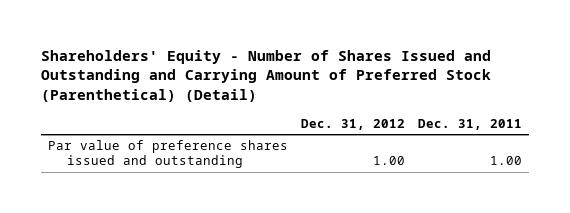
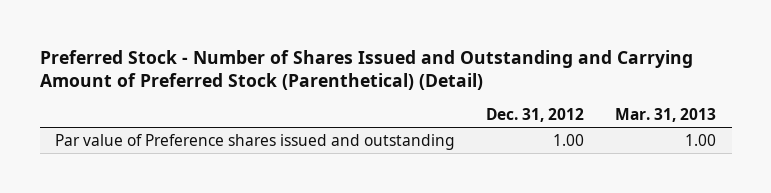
[41,49,492,102] Shareholders' Equity - Number of Shares Issued and Outstanding and Carrying Amount of Preferred Stock (Parenthetical) (Detail) -> [39,49,693,91] Preferred Stock - Number of Shares Issued and Outstanding and Carrying Amount of Preferred Stock (Parenthetical) (Detail)
[418,118,523,130] Dec. 31, 2011 -> none
none -> [615,108,717,123] Mar. 31, 2013
[47,140,288,169] Par value of preference shares issued and outstanding -> [55,133,456,150] Par value of Preference shares issued and outstanding

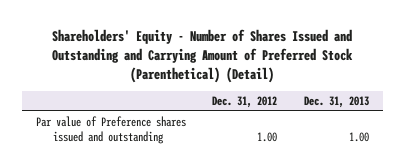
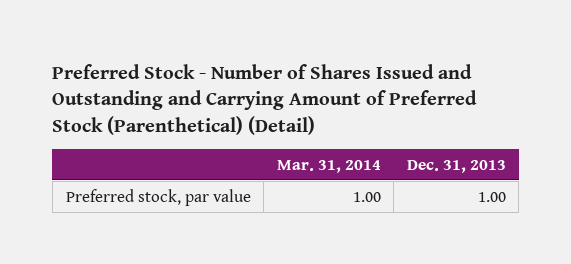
[52,28,354,83] Shareholders' Equity - Number of Shares Issued and Outstanding and Carrying Amount of Preferred Stock (Parenthetical) (Detail) -> [52,63,478,135] Preferred Stock - Number of Shares Issued and Outstanding and Carrying Amount of Preferred Stock (Parenthetical) (Detail)
[212,96,278,109] Dec. 31, 2012 -> none
none -> [276,159,381,173] Mar. 31, 2014
[35,116,186,144] Par value of Preference shares issued and outstanding -> [65,188,251,206] Preferred stock, par value

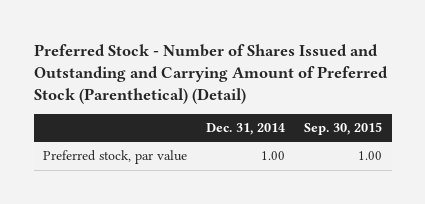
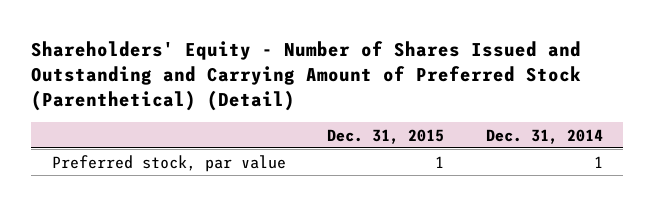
[33,43,388,104] Preferred Stock - Number of Shares Issued and Outstanding and Carrying Amount of Preferred Stock (Parenthetical) (Detail) -> [31,41,582,112] Shareholders' Equity - Number of Shares Issued and Outstanding and Carrying Amount of Preferred Stock (Parenthetical) (Detail)
[304,122,383,136] Sep. 30, 2015 -> none
none -> [327,128,445,144] Dec. 31, 2015
[261,151,286,161] 1.00 -> [593,155,603,168] 1

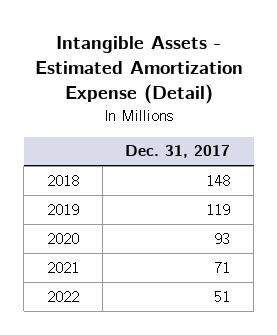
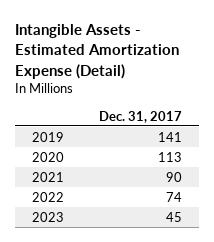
[46,174,79,186] 2018 -> none
[206,203,231,215] 119 -> [157,131,182,142] 141
[214,232,231,244] 93 -> [157,151,182,162] 113
[214,261,231,273] 71 -> [165,171,182,182] 90
[214,290,231,302] 51 -> [165,191,182,202] 74
none -> [32,211,65,222] 2023

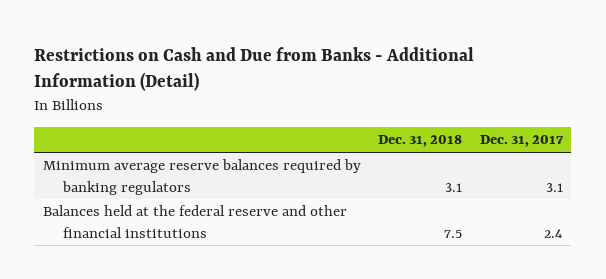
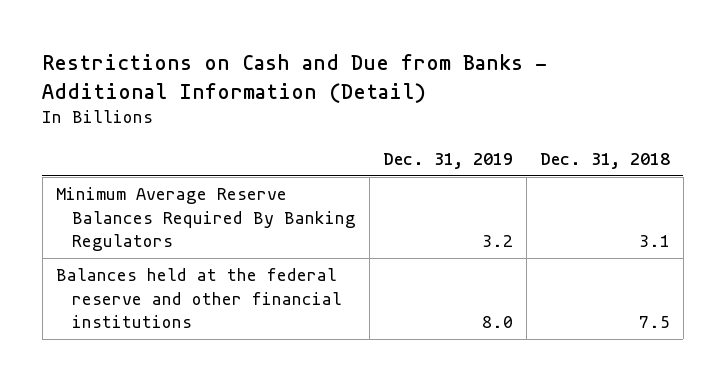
[479,135,564,148] Dec. 31, 2017 -> none
none -> [382,152,513,169] Dec. 31, 2019
[43,159,362,195] Minimum average reserve balances required by banking regulators -> [55,187,357,252] Minimum Average Reserve Balances Required By Banking Regulators

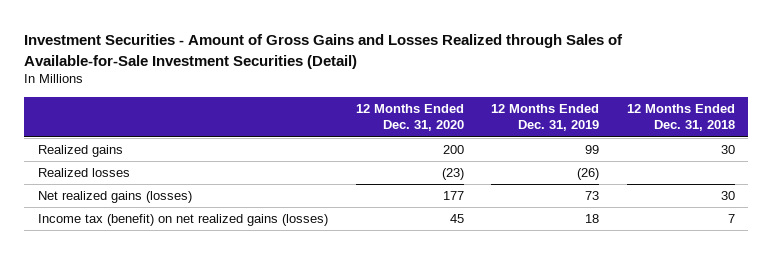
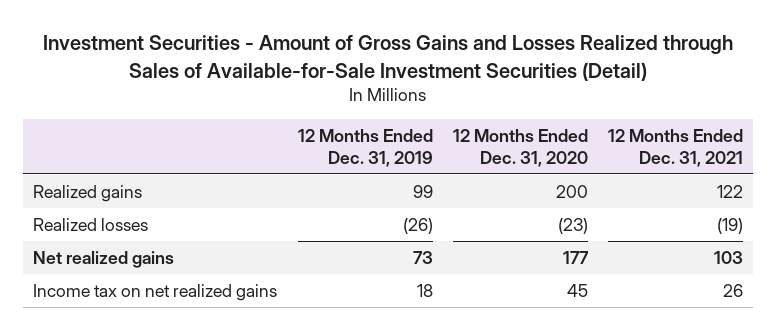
[626,103,735,132] 12 Months Ended Dec. 31, 2018 -> none
none -> [607,128,743,167] 12 Months Ended Dec. 31, 2021
[38,191,193,204] Net realized gains (losses) -> [33,250,175,268] Net realized gains
[38,214,329,227] Income tax (benefit) on net realized gains (losses) -> [33,283,278,301] Income tax on net realized gains

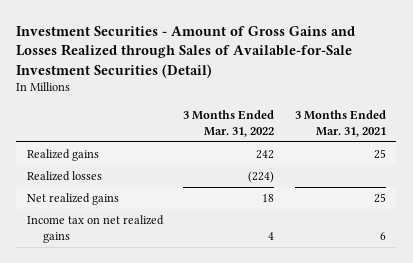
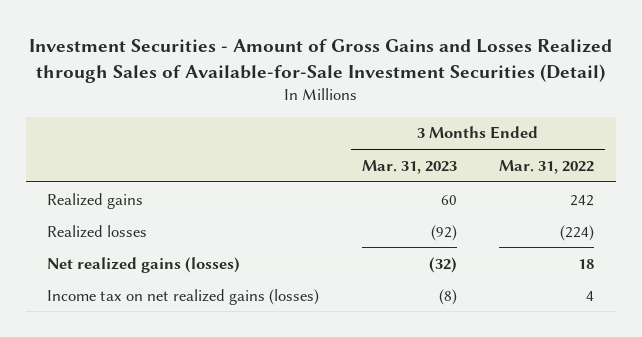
[295,110,387,137] 3 Months Ended Mar. 31, 2021 -> none
none -> [361,159,457,174] Mar. 31, 2023
[26,193,119,206] Net realized gains -> [47,256,241,273] Net realized gains (losses)
[26,215,164,243] Income tax on net realized gains -> [47,288,320,305] Income tax on net realized gains (losses)

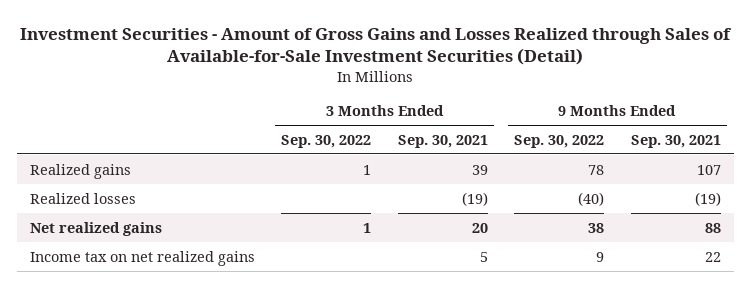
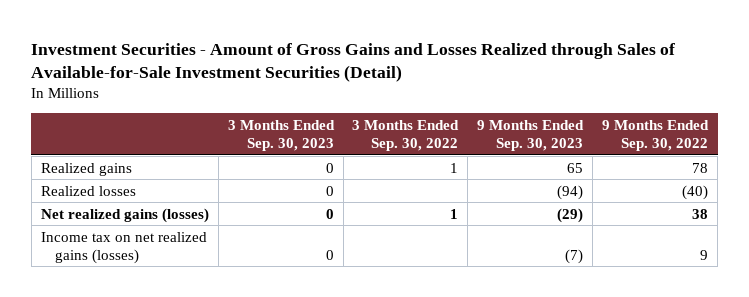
[397,134,488,148] Sep. 30, 2021 -> none
[630,134,721,148] Sep. 30, 2021 -> none
none -> [227,119,335,151] 3 Months Ended Sep. 30, 2023
none -> [477,119,585,151] 9 Months Ended Sep. 30, 2023
[30,221,163,236] Net realized gains -> [40,207,209,223] Net realized gains (losses)
[30,250,256,266] Income tax on net realized gains -> [40,231,207,264] Income tax on net realized gains (losses)

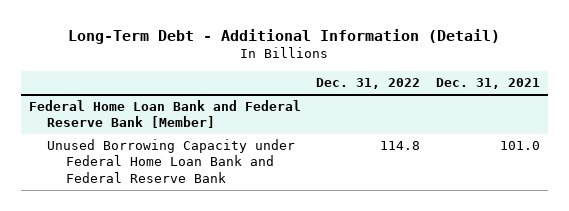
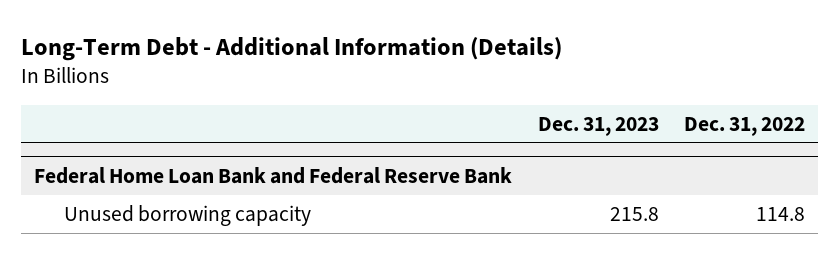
[68,28,501,44] Long-Term Debt - Additional Information (Detail) -> [21,36,563,61] Long-Term Debt - Additional Information (Details)
[436,78,541,90] Dec. 31, 2021 -> none
none -> [537,116,659,136] Dec. 31, 2023
[28,100,301,129] Federal Home Loan Bank and Federal Reserve Bank [Member] -> [34,166,513,184] Federal Home Loan Bank and Federal Reserve Bank
[47,139,296,183] Unused Borrowing Capacity under Federal Home Loan Bank and Federal Reserve Bank -> [64,204,312,226] Unused borrowing capacity

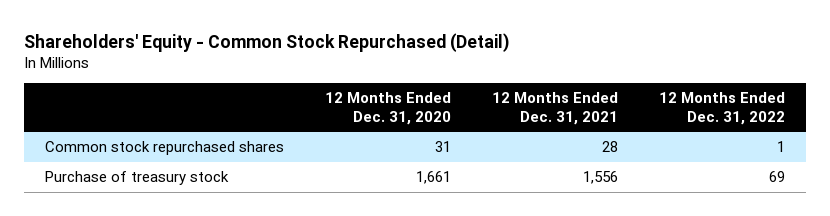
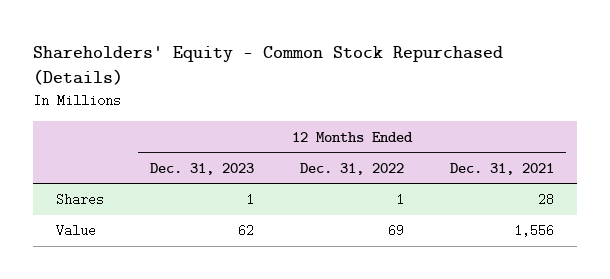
[24,32,511,52] Shareholders' Equity - Common Stock Repurchased (Detail) -> [32,46,503,86] Shareholders' Equity - Common Stock Repurchased (Details)
[324,92,451,125] 12 Months Ended Dec. 31, 2020 -> none
none -> [149,162,254,175] Dec. 31, 2023
[44,141,284,156] Common stock repurchased shares -> [55,193,104,207] Shares
[44,171,229,186] Purchase of treasury stock -> [55,224,96,238] Value

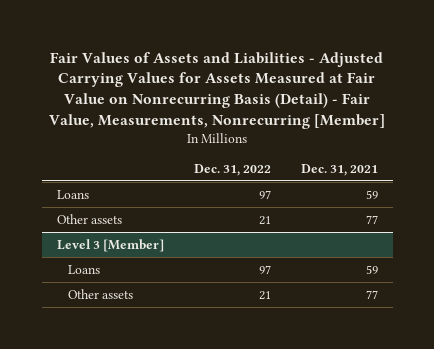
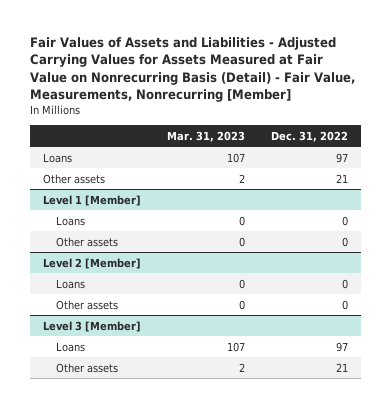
[300,163,378,176] Dec. 31, 2021 -> none
none -> [166,130,245,142] Mar. 31, 2023
none -> [42,194,141,206] Level 1 [Member]
none -> [56,215,86,226] Loans
none -> [56,236,119,247] Other assets
none -> [42,257,141,269] Level 2 [Member]
none -> [56,278,86,289] Loans
none -> [56,299,119,310] Other assets

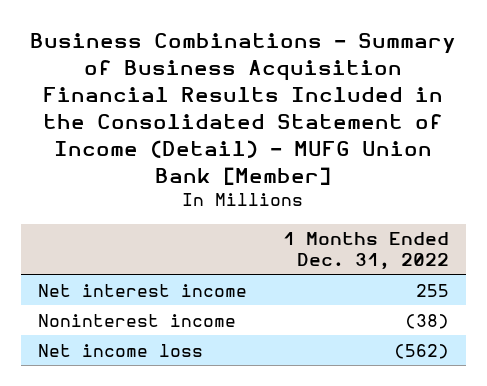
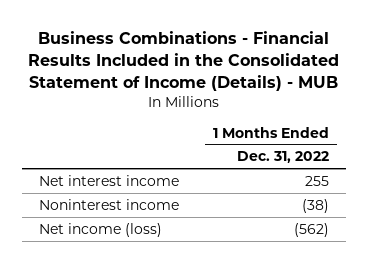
[30,32,457,185] Business Combinations - Summary of Business Acquisition Financial Results Included in the Consolidated Statement of Income (Detail) - MUFG Union Bank [Member] -> [28,31,340,91] Business Combinations - Financial Results Included in the Consolidated Statement of Income (Details) - MUB
[38,343,204,357] Net income loss -> [39,222,163,237] Net income (loss)

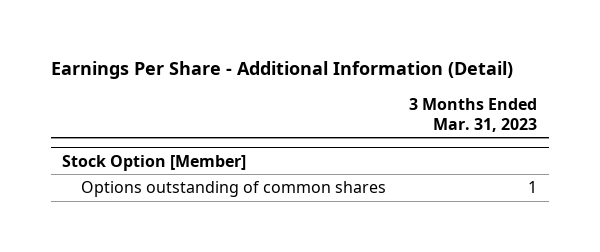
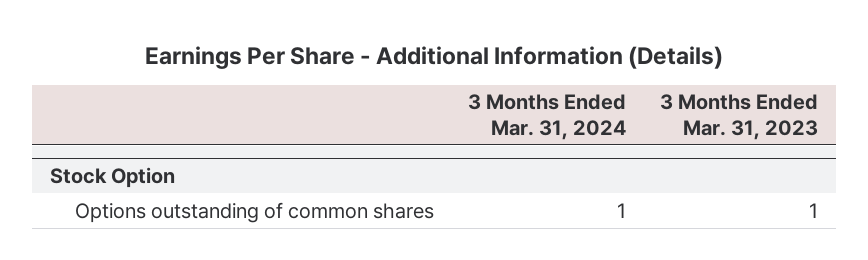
[50,61,513,80] Earnings Per Share - Additional Information (Detail) -> [144,46,723,70] Earnings Per Share - Additional Information (Details)
none -> [468,94,627,140] 3 Months Ended Mar. 31, 2024
[62,154,247,171] Stock Option [Member] -> [49,167,175,189] Stock Option

